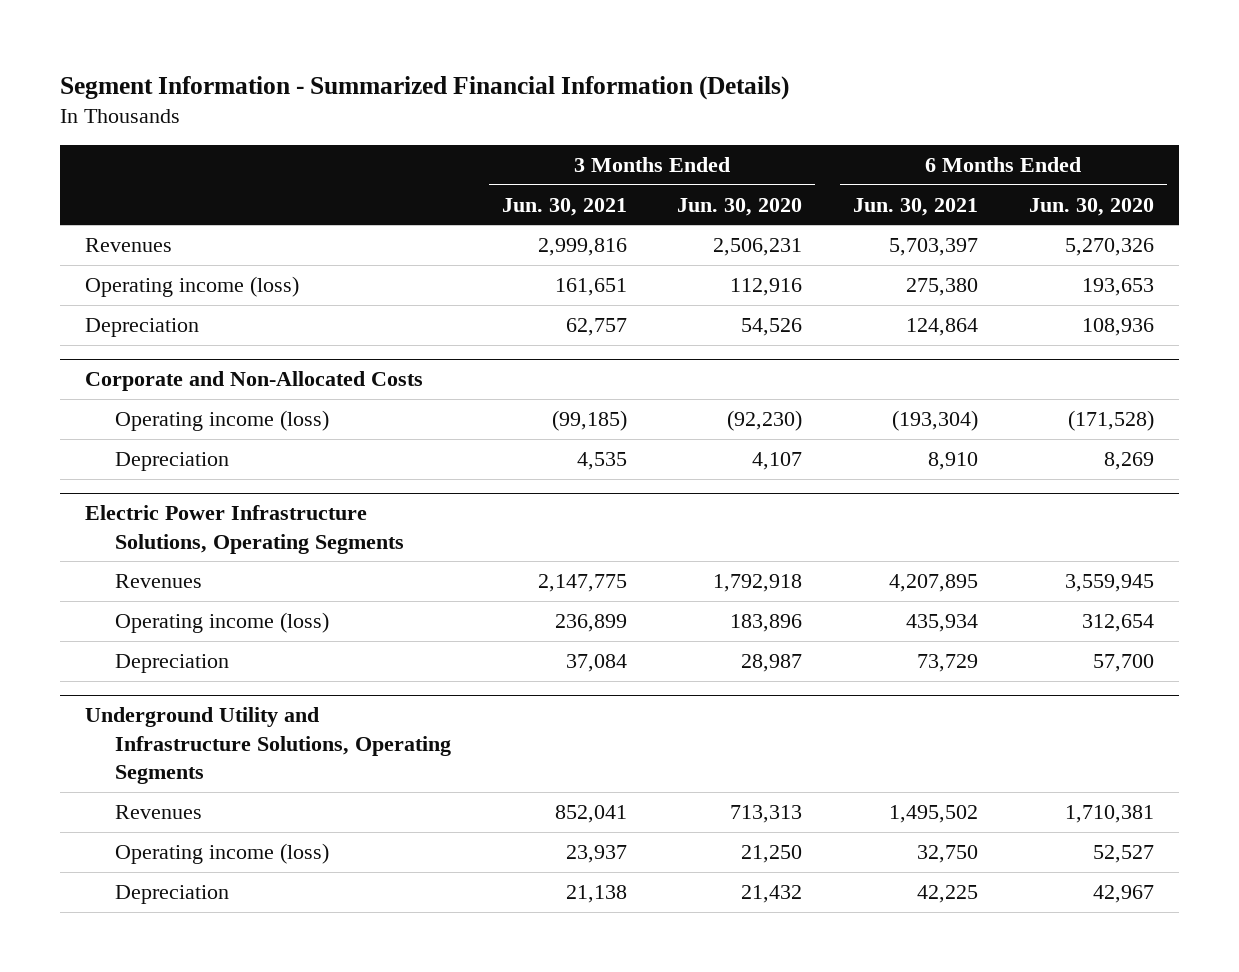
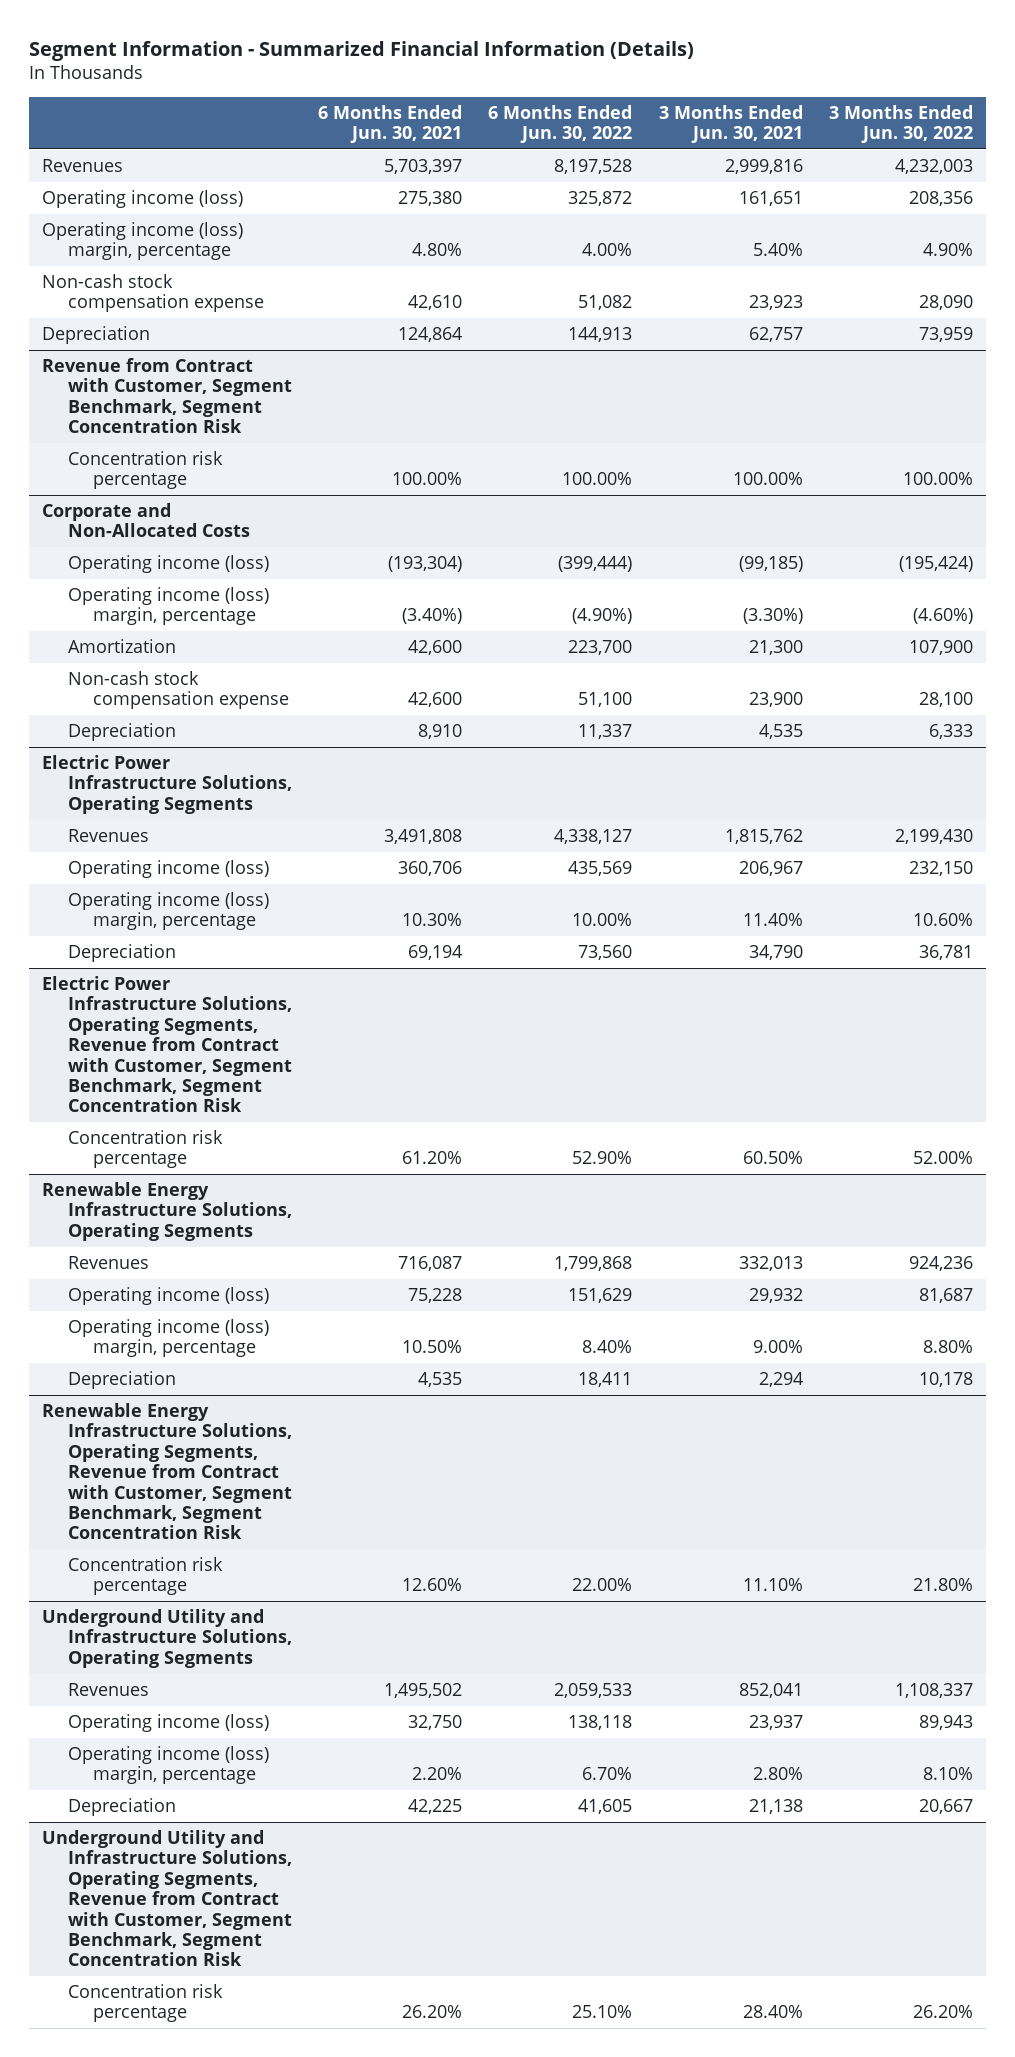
[677,197,803,216] Jun. 30, 2020 -> none
[1028,197,1154,216] Jun. 30, 2020 -> none
none -> [488,104,633,144] 6 Months Ended Jun. 30, 2022
none -> [829,104,974,144] 3 Months Ended Jun. 30, 2022
none -> [42,222,244,261] Operating income (loss) margin, percentage
none -> [42,274,264,313] Non-cash stock compensation expense
none -> [42,358,292,434] Revenue from Contract with Customer, Segment Benchmark, Segment Concentration Risk
none -> [67,451,223,490] Concentration risk percentage
none -> [67,587,269,626] Operating income (loss) margin, percentage
none -> [67,639,176,654] Amortization
none -> [67,671,289,710] Non-cash stock compensation expense
[537,573,627,592] 2,147,775 -> [724,829,803,845] 1,815,762
[889,573,979,592] 4,207,895 -> [383,829,462,845] 3,491,808
[554,613,627,632] 236,899 -> [738,861,803,877] 206,967
[906,613,979,632] 435,934 -> [397,861,462,877] 360,706
none -> [67,892,269,931] Operating income (loss) margin, percentage
[565,653,627,672] 37,084 -> [748,945,803,961] 34,790
[917,653,979,672] 73,729 -> [407,945,462,961] 69,194
none -> [42,976,292,1113] Electric Power Infrastructure Solutions, Operating Segments, Revenue from Contract with Customer, Segment Benchmark, Segment Concentration Risk
none -> [67,1130,223,1169] Concentration risk percentage
none -> [42,1182,292,1241] Renewable Energy Infrastructure Solutions, Operating Segments
none -> [67,1256,149,1270] Revenues
none -> [67,1287,269,1306] Operating income (loss)
none -> [67,1319,269,1358] Operating income (loss) margin, percentage
none -> [67,1371,176,1390] Depreciation
none -> [42,1403,292,1540] Renewable Energy Infrastructure Solutions, Operating Segments, Revenue from Contract with Customer, Segment Benchmark, Segment Concentration Risk
none -> [67,1557,223,1596] Concentration risk percentage
none -> [67,1746,269,1785] Operating income (loss) margin, percentage
none -> [42,1830,292,1967] Underground Utility and Infrastructure Solutions, Operating Segments, Revenue from Contract with Customer, Segment Benchmark, Segment Concentration Risk
none -> [67,1984,223,2023] Concentration risk percentage

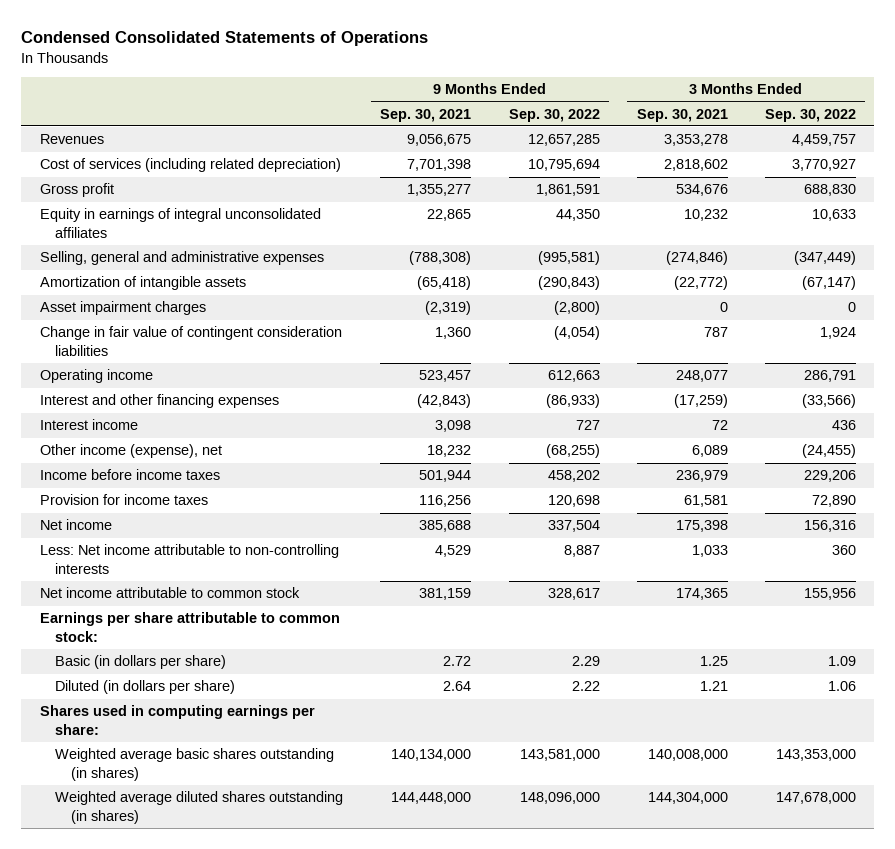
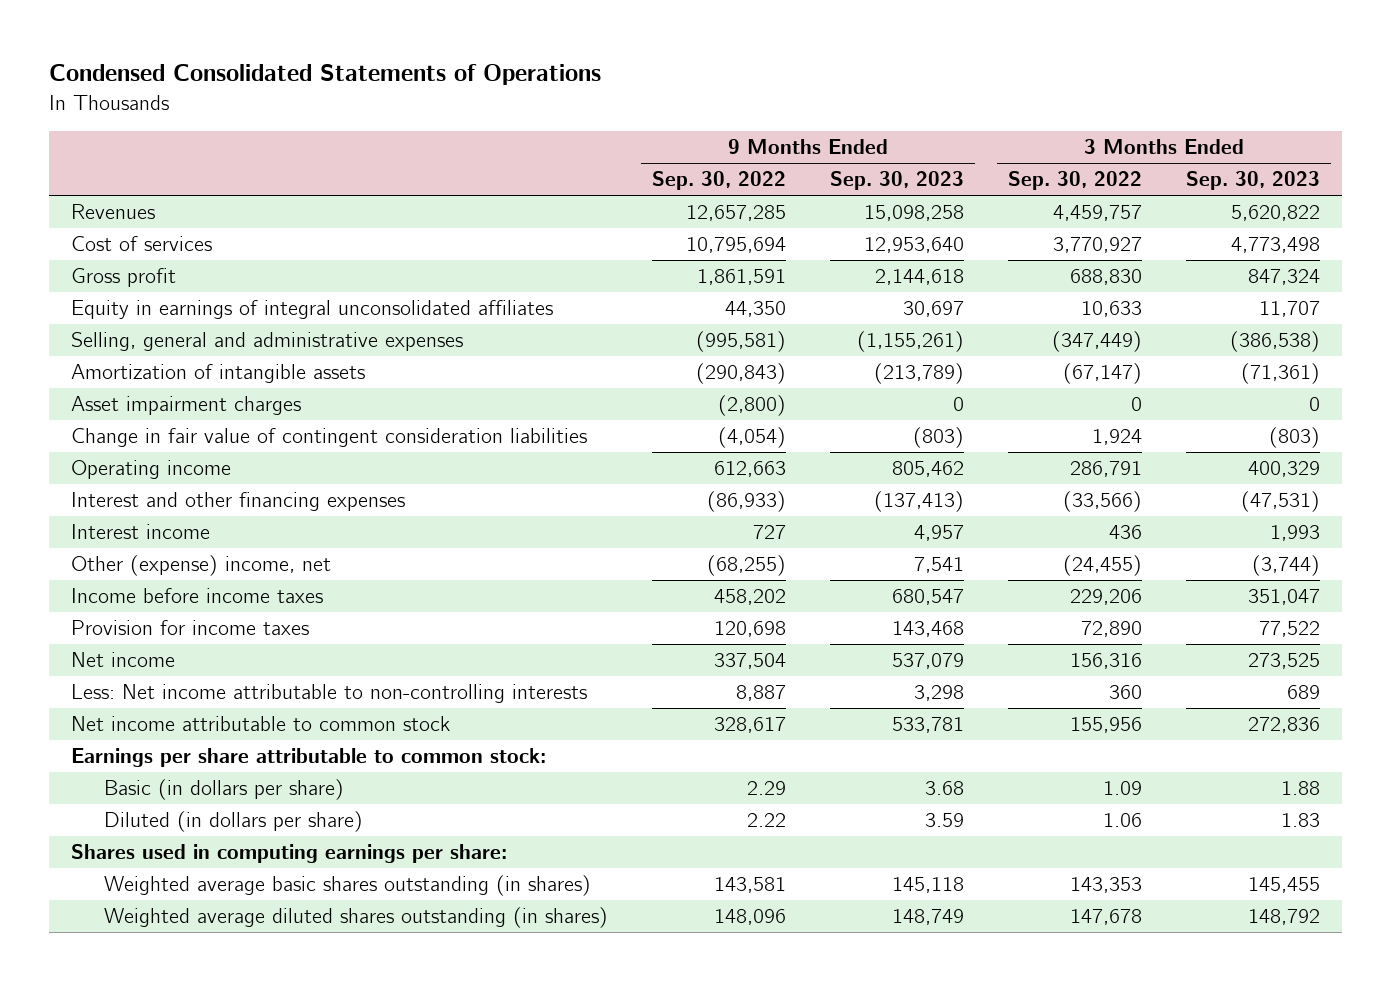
[380,108,472,122] Sep. 30, 2021 -> none
[636,108,728,122] Sep. 30, 2021 -> none
none -> [829,171,964,191] Sep. 30, 2023
none -> [1185,171,1320,191] Sep. 30, 2023
[39,158,341,173] Cost of services (including related depreciation) -> [70,236,212,252] Cost of services
[39,444,222,459] Other income (expense), net -> [70,555,331,577] Other (expense) income, net
[519,749,600,762] 143,581,000 -> [713,877,786,894] 143,581
[775,749,856,762] 143,353,000 -> [1069,877,1142,894] 143,353
[519,792,600,805] 148,096,000 -> [713,909,786,926] 148,096
[775,792,856,805] 147,678,000 -> [1069,909,1142,926] 147,678

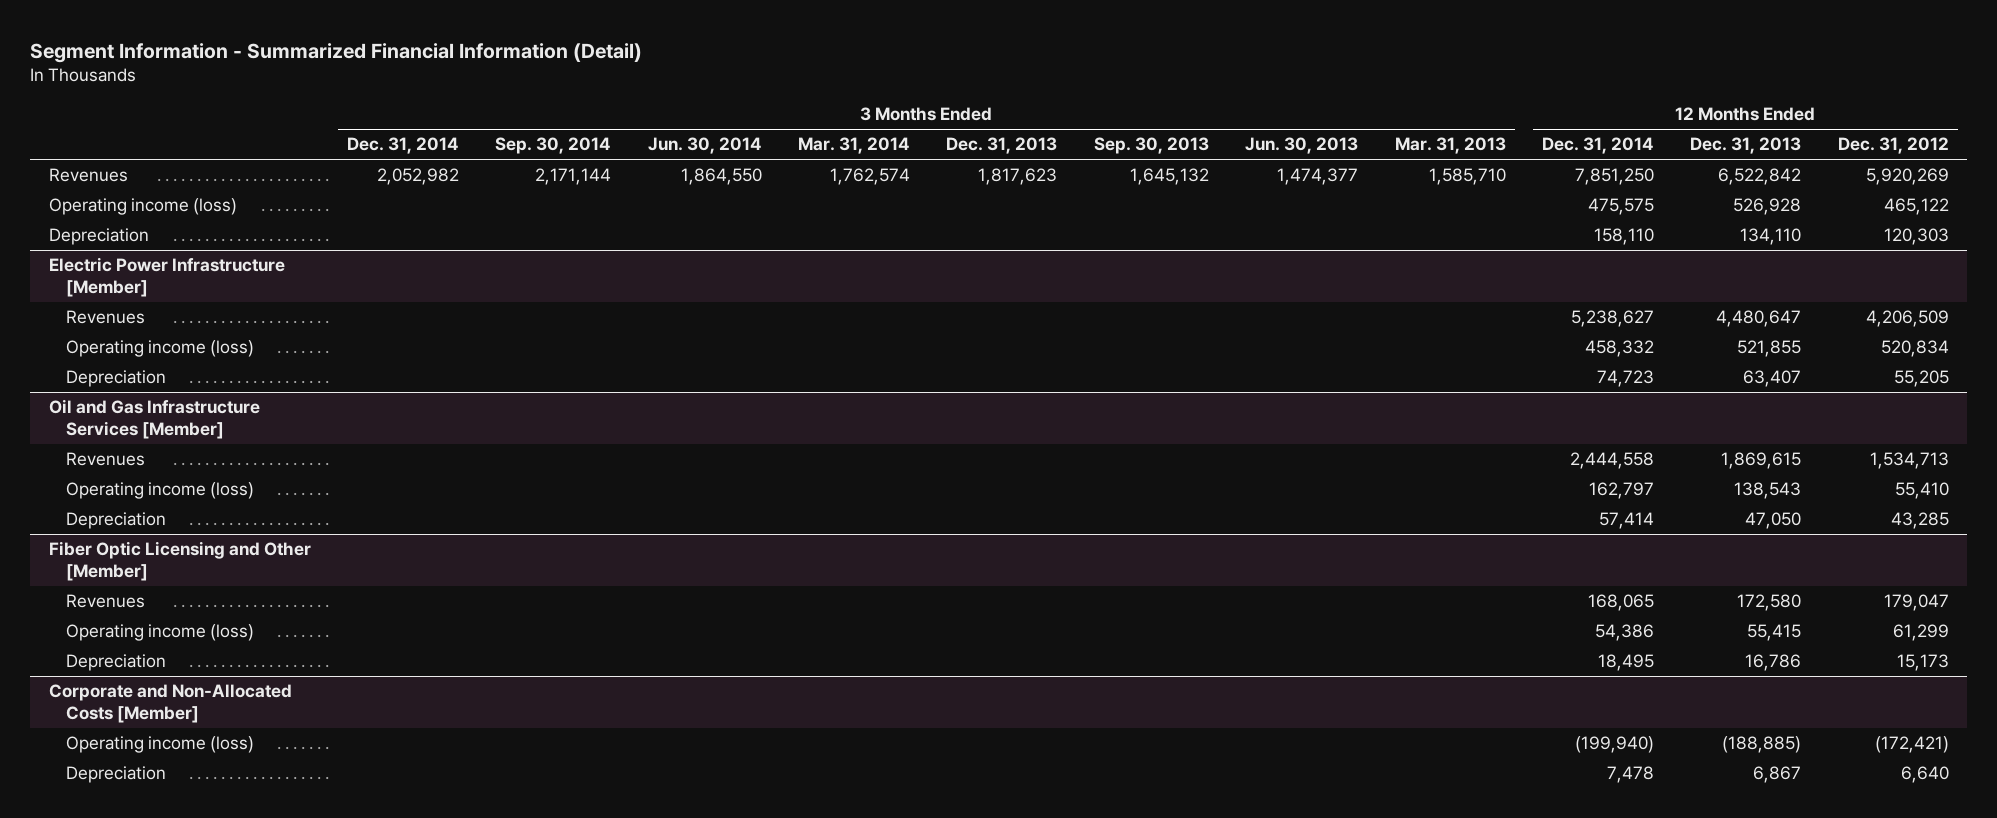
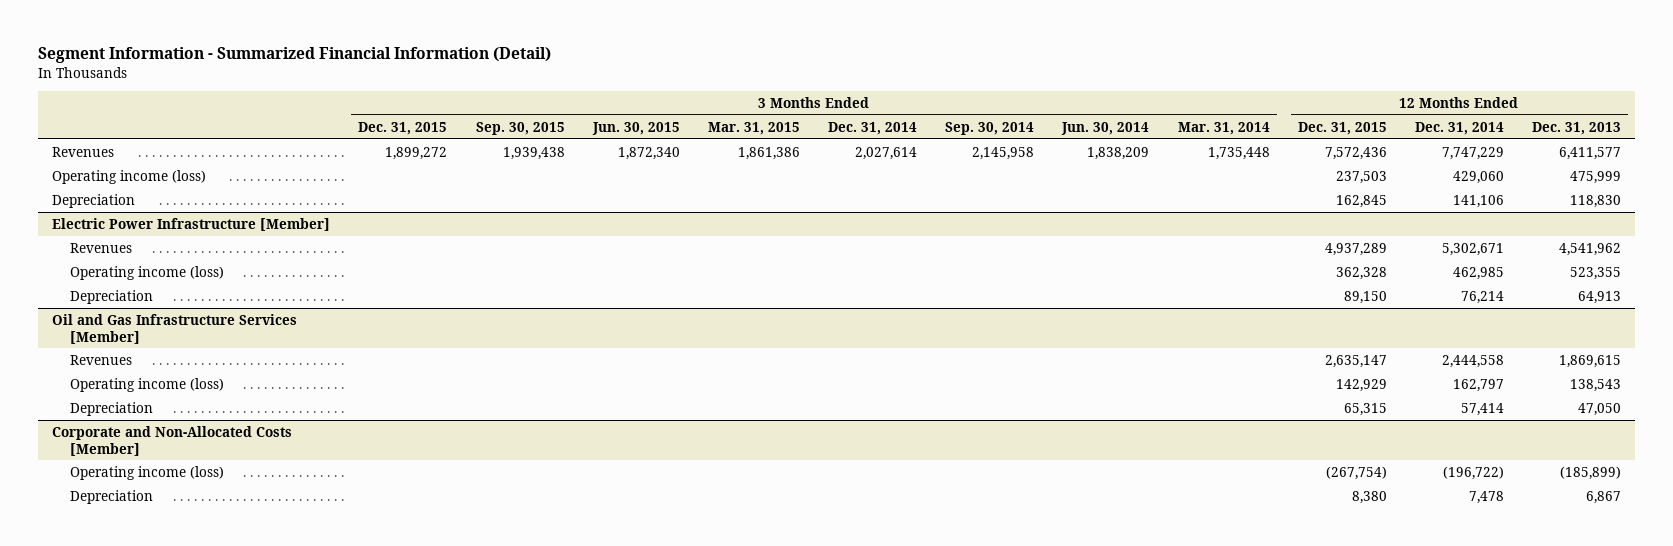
[946,137,1058,155] Dec. 31, 2013 -> none
[1093,137,1209,155] Sep. 30, 2013 -> none
[1245,137,1359,155] Jun. 30, 2013 -> none
[1394,137,1506,155] Mar. 31, 2013 -> none
[1837,137,1949,155] Dec. 31, 2012 -> none
none -> [358,121,448,135] Dec. 31, 2015
none -> [475,121,565,135] Sep. 30, 2015
none -> [591,121,680,135] Jun. 30, 2015
none -> [707,121,800,135] Mar. 31, 2015
none -> [1297,121,1387,135] Dec. 31, 2015
[376,168,459,186] 2,052,982 -> [855,146,918,160] 2,027,614
[535,168,612,186] 2,171,144 -> [972,146,1035,160] 2,145,958
[680,168,762,186] 1,864,550 -> [1087,146,1150,160] 1,838,209
[830,168,911,186] 1,762,574 -> [1207,146,1270,160] 1,735,448
[1574,168,1654,186] 7,851,250 -> [1441,146,1504,160] 7,747,229
[1718,168,1802,186] 6,522,842 -> [1559,146,1622,160] 6,411,577
[1587,198,1654,216] 475,575 -> [1452,170,1504,184] 429,060
[1733,198,1802,216] 526,928 -> [1570,170,1622,184] 475,999
[1593,228,1654,246] 158,110 -> [1452,194,1504,208] 141,106
[1740,228,1802,246] 134,110 -> [1570,194,1622,208] 118,830
[1570,310,1654,328] 5,238,627 -> [1441,242,1504,256] 5,302,671
[1716,310,1802,328] 4,480,647 -> [1559,242,1622,256] 4,541,962
[1584,340,1654,358] 458,332 -> [1452,266,1504,280] 462,985
[1737,340,1802,358] 521,855 -> [1570,266,1622,280] 523,355
[1596,370,1654,388] 74,723 -> [1460,290,1504,304] 76,214
[1743,370,1802,388] 63,407 -> [1578,290,1622,304] 64,913
[48,541,311,581] Fiber Optic Licensing and Other [Member] -> none
[65,594,145,609] Revenues -> none
[65,624,254,642] Operating income (loss) -> none
[65,654,166,672] Depreciation -> none
[1574,736,1654,754] (199,940) -> [1442,465,1504,480] (196,722)
[1722,736,1802,754] (188,885) -> [1560,465,1622,480] (185,899)

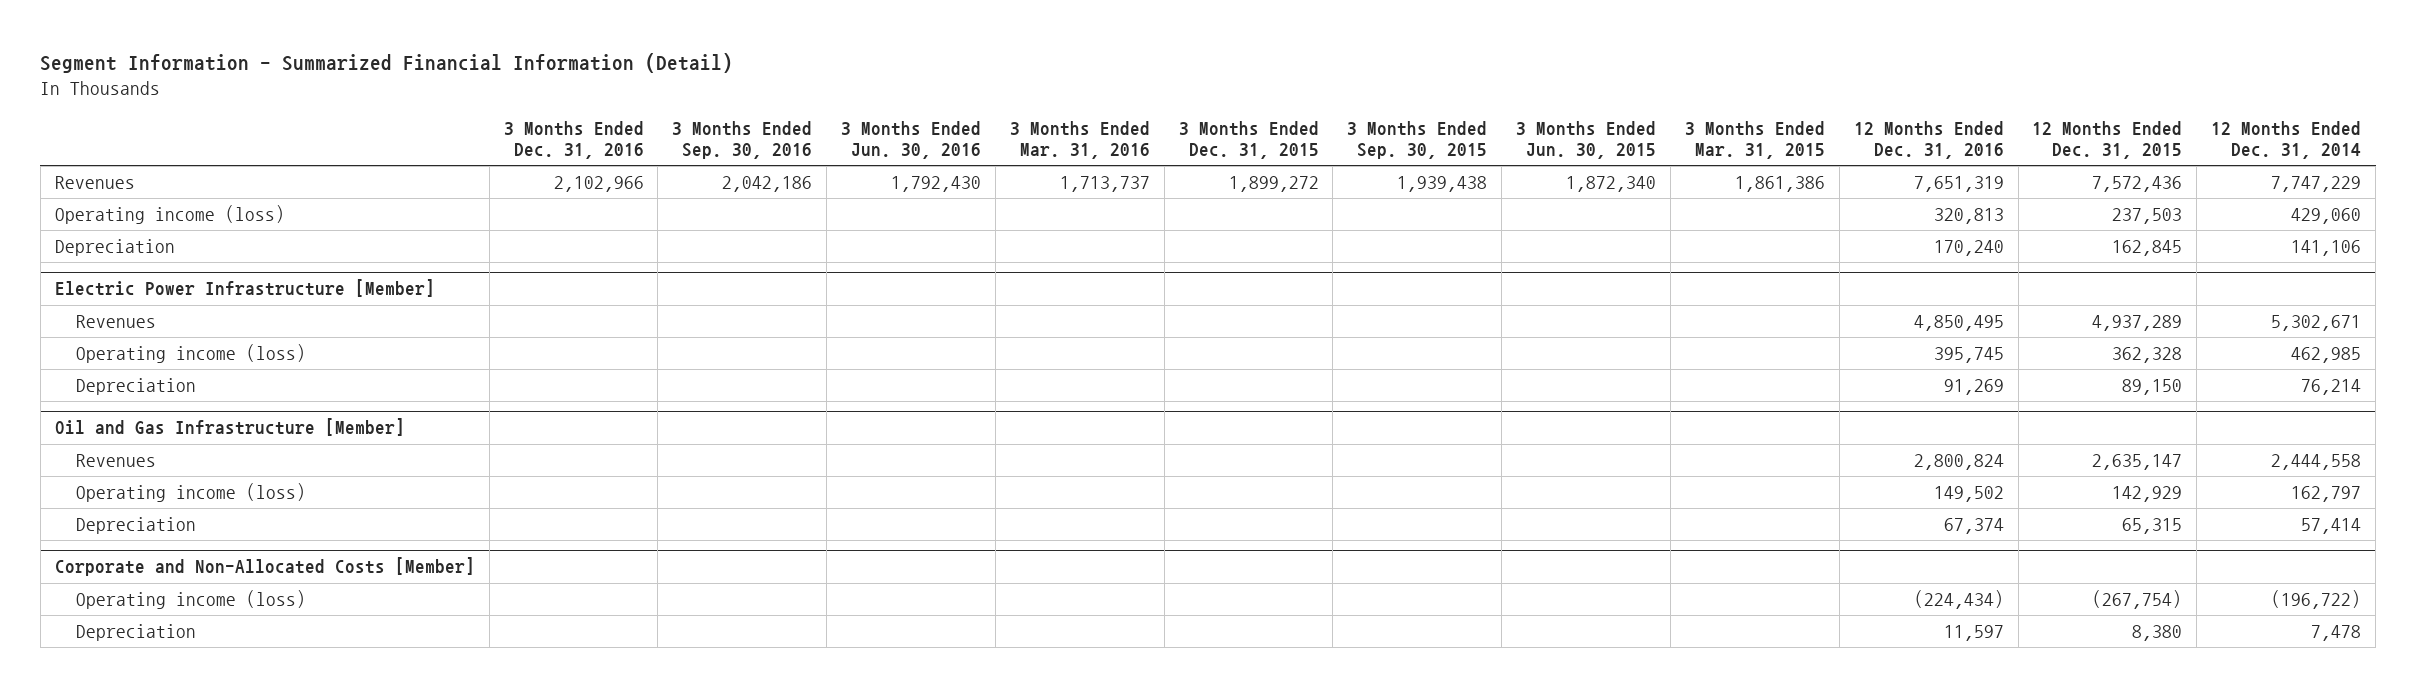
[828,121,918,135] Dec. 31, 2014 -> none
[945,121,1035,135] Sep. 30, 2014 -> none
[1061,121,1150,135] Jun. 30, 2014 -> none
[1177,121,1270,135] Mar. 31, 2014 -> none
[1532,121,1622,135] Dec. 31, 2013 -> none
none -> [503,121,644,160] 3 Months Ended Dec. 31, 2016
none -> [672,121,813,160] 3 Months Ended Sep. 30, 2016
none -> [841,121,982,160] 3 Months Ended Jun. 30, 2016
none -> [1009,121,1150,160] 3 Months Ended Mar. 31, 2016
none -> [1853,121,2004,160] 12 Months Ended Dec. 31, 2016
[52,313,298,344] Oil and Gas Infrastructure Services [Member] -> [54,418,405,437] Oil and Gas Infrastructure [Member]

